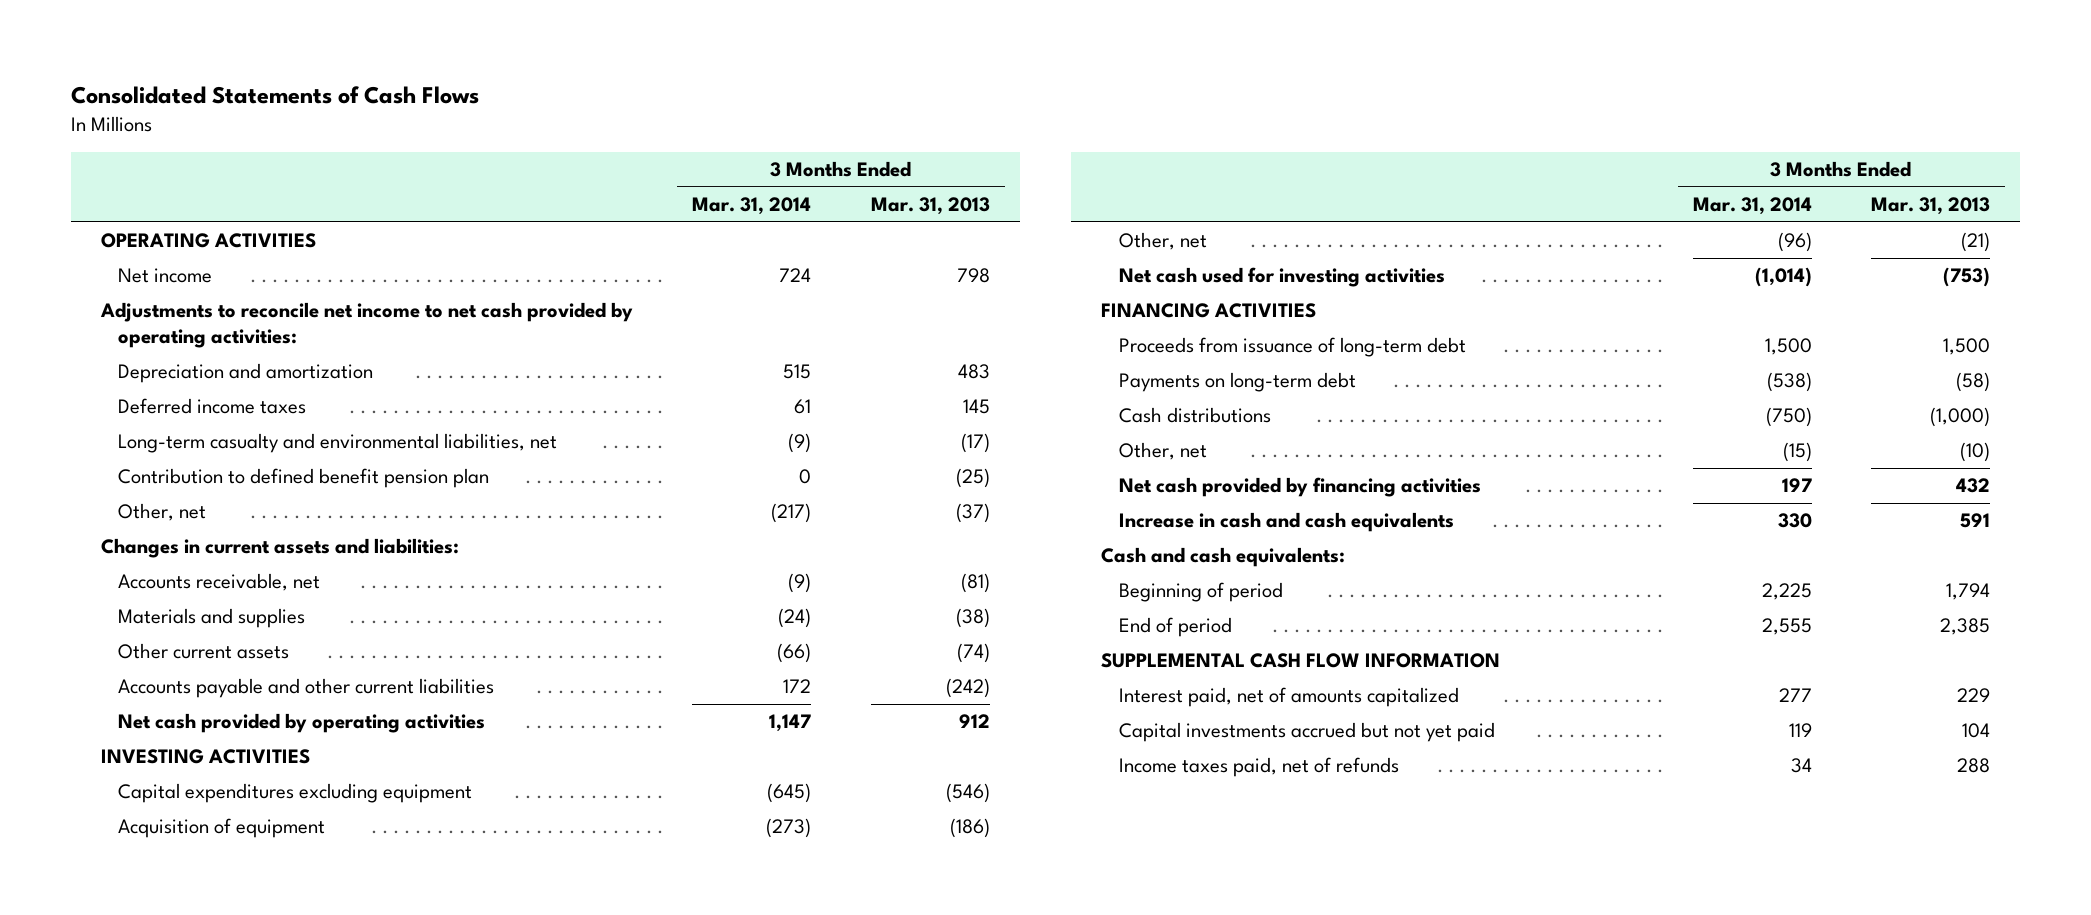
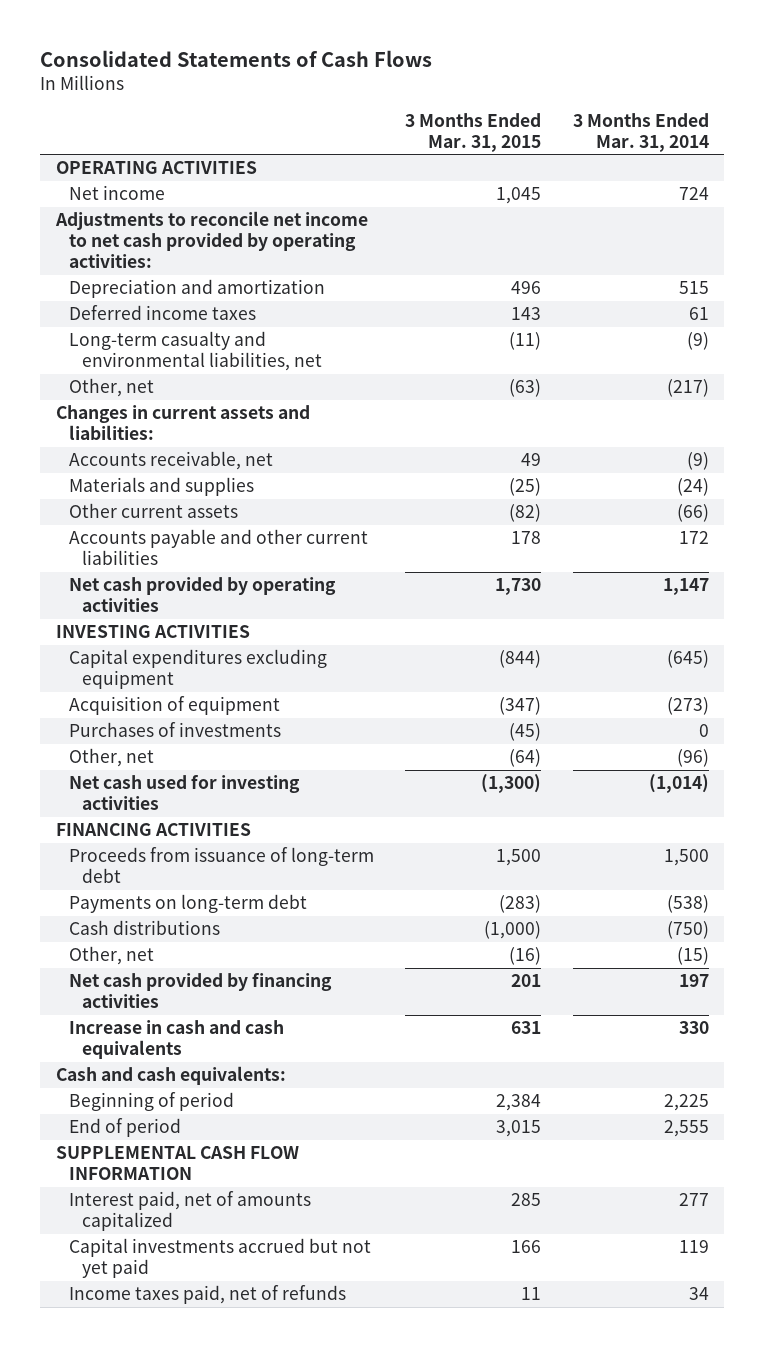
[870,197,990,216] Mar. 31, 2013 -> none
none -> [405,112,542,152] 3 Months Ended Mar. 31, 2015
[118,468,490,489] Contribution to defined benefit pension plan -> none
none -> [68,722,281,738] Purchases of investments

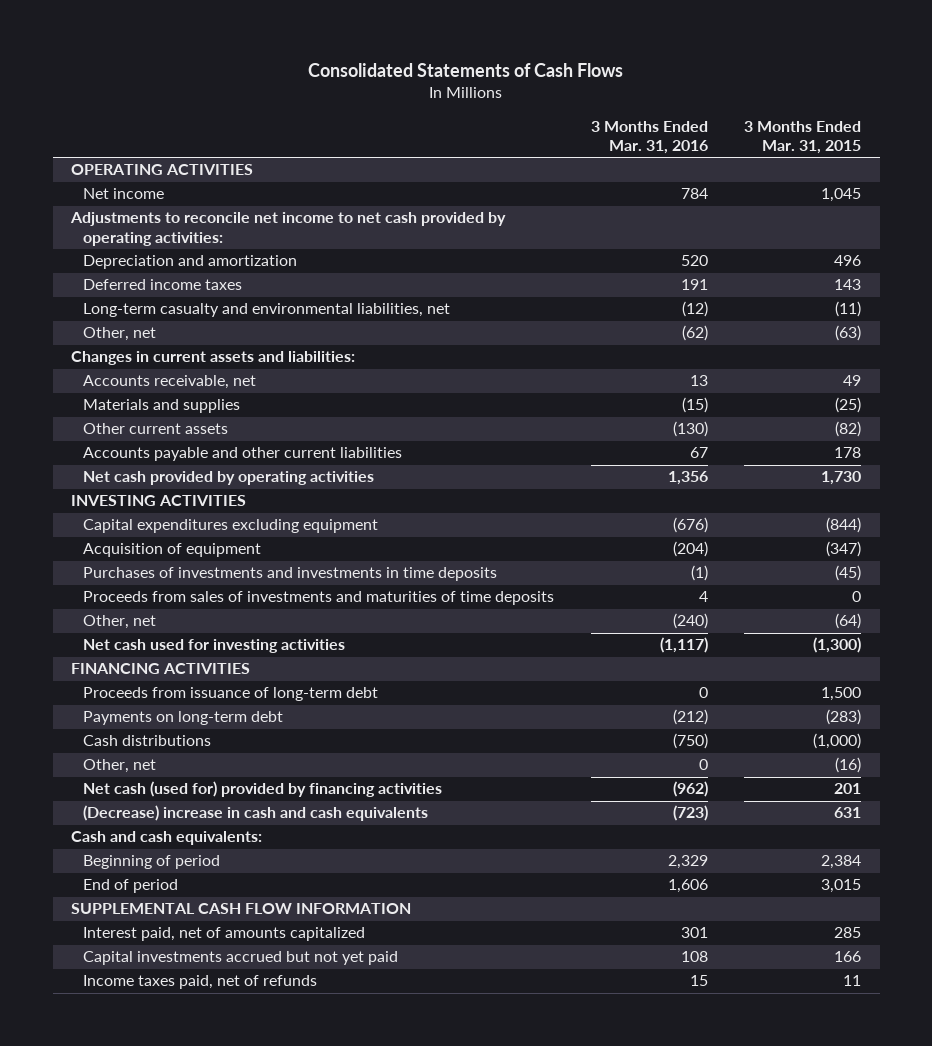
[572,112,709,152] 3 Months Ended Mar. 31, 2014 -> none
none -> [590,120,708,155] 3 Months Ended Mar. 31, 2016
[68,722,281,738] Purchases of investments -> [83,567,498,582] Purchases of investments and investments in time deposits
none -> [83,591,555,606] Proceeds from sales of investments and maturities of time deposits
[68,972,332,1009] Net cash provided by financing activities -> [83,781,443,798] Net cash (used for) provided by financing activities
[68,1020,284,1060] Increase in cash and cash equivalents -> [83,805,429,822] (Decrease) increase in cash and cash equivalents

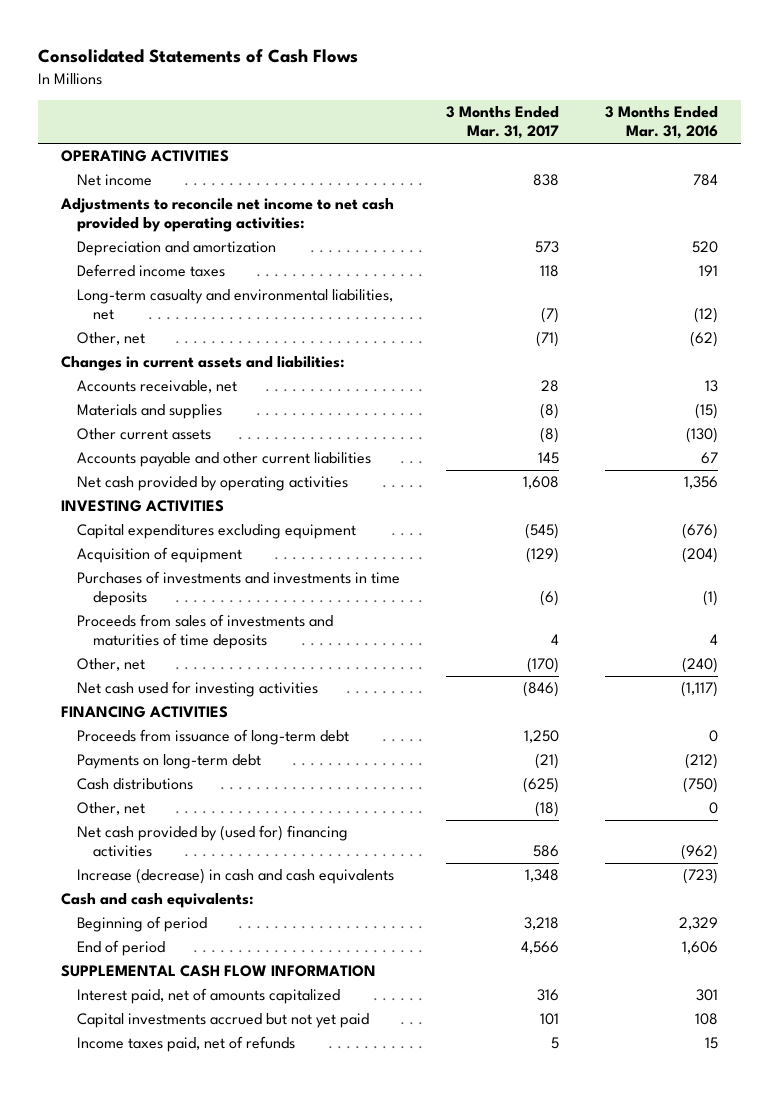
[744,120,862,155] 3 Months Ended Mar. 31, 2015 -> none
none -> [445,106,559,140] 3 Months Ended Mar. 31, 2017
[83,781,443,798] Net cash (used for) provided by financing activities -> [76,825,348,858] Net cash provided by (used for) financing activities
[83,805,429,822] (Decrease) increase in cash and cash equivalents -> [76,868,394,885] Increase (decrease) in cash and cash equivalents

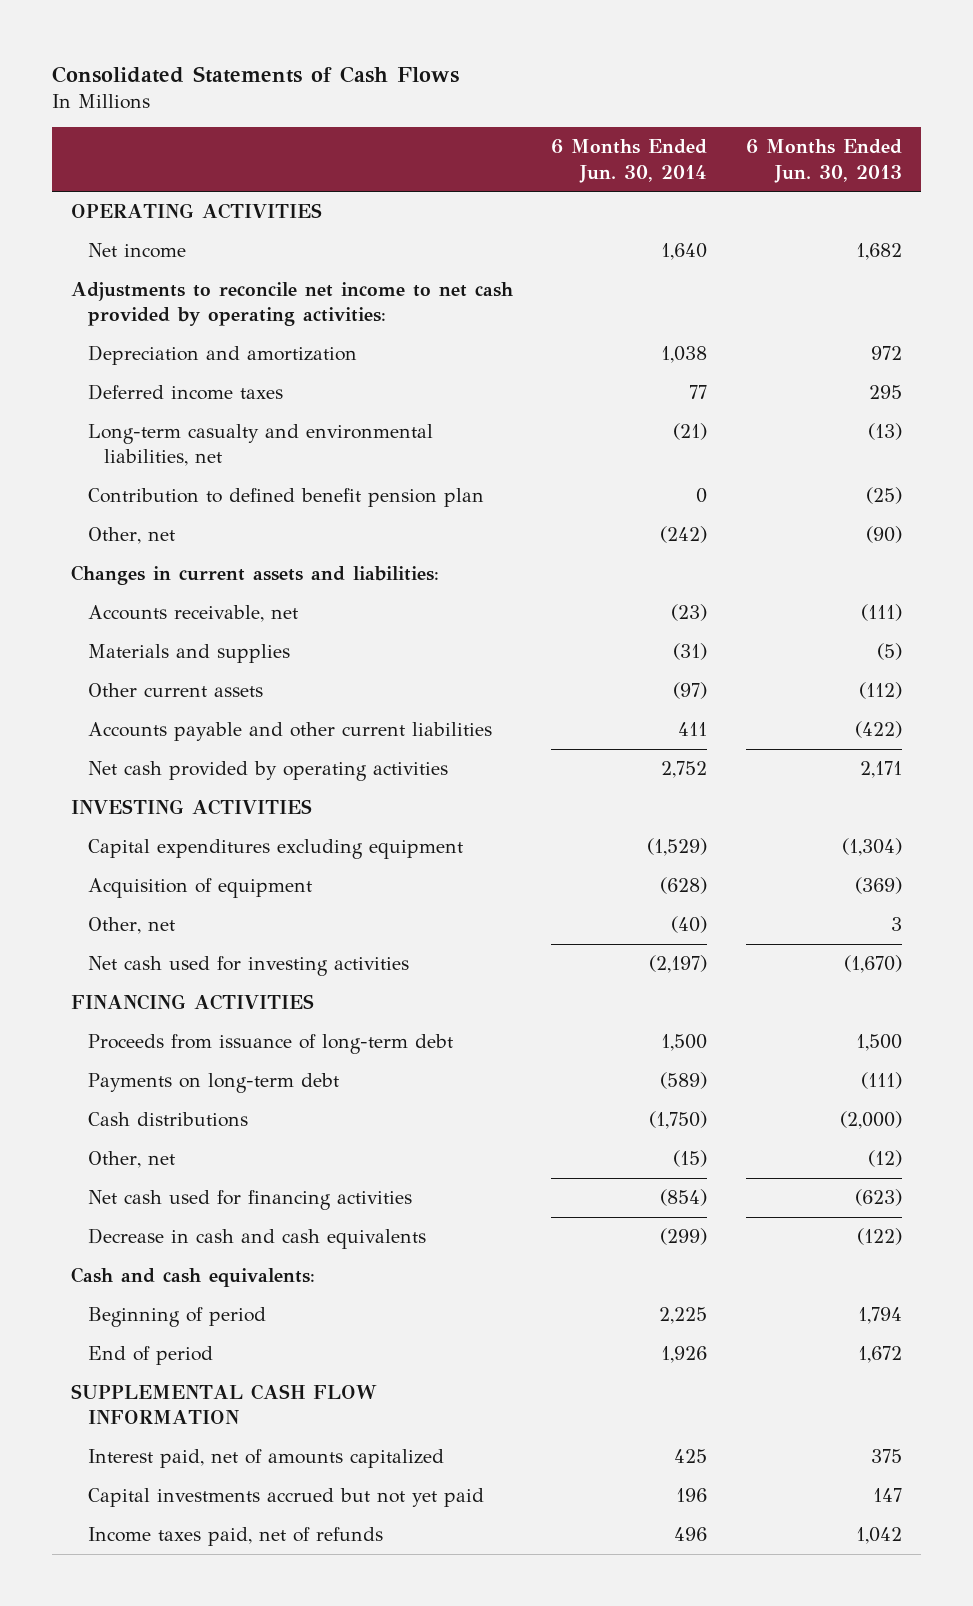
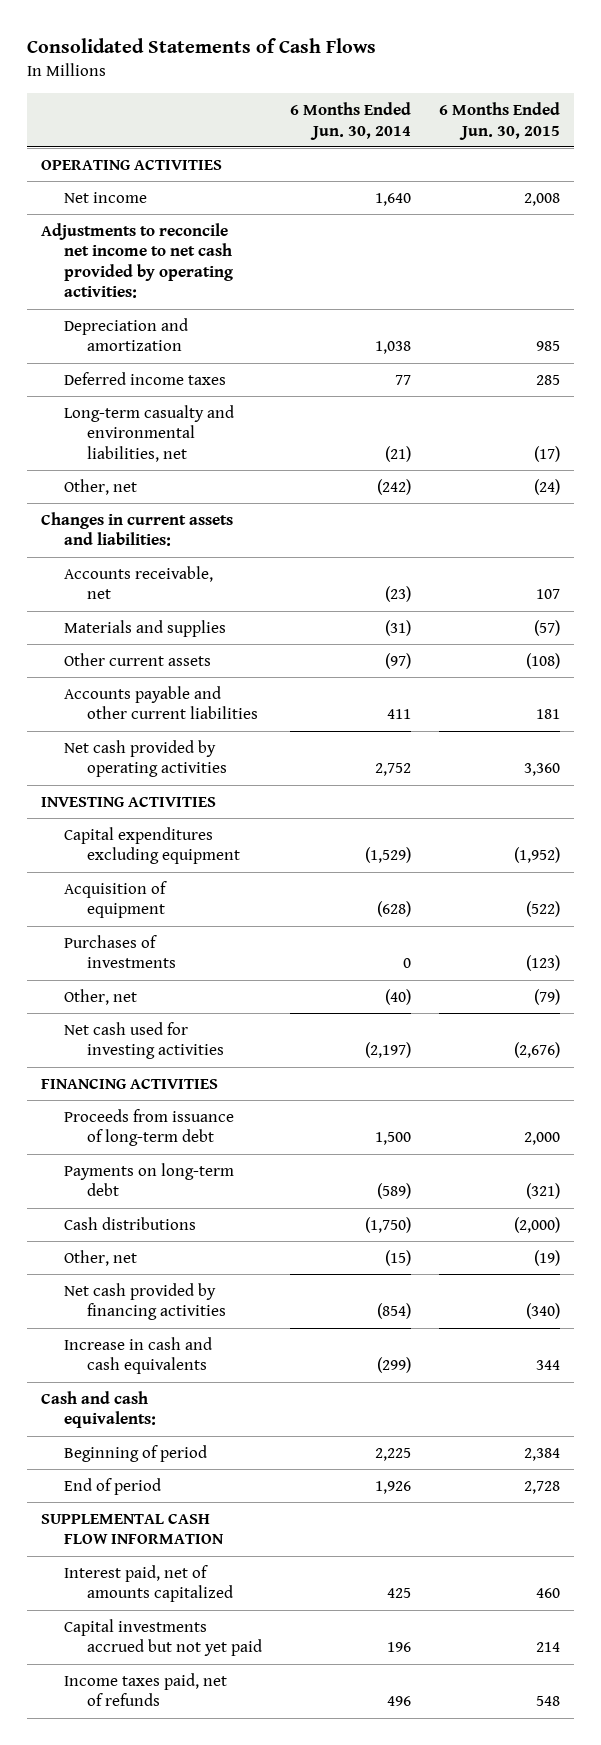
[745,139,902,183] 6 Months Ended Jun. 30, 2013 -> none
none -> [438,102,560,140] 6 Months Ended Jun. 30, 2015
[87,488,484,508] Contribution to defined benefit pension plan -> none
none -> [64,934,177,969] Purchases of investments
[87,1190,412,1211] Net cash used for financing activities -> [64,1282,227,1321] Net cash provided by financing activities
[87,1228,426,1250] Decrease in cash and cash equivalents -> [64,1336,213,1375] Increase in cash and cash equivalents

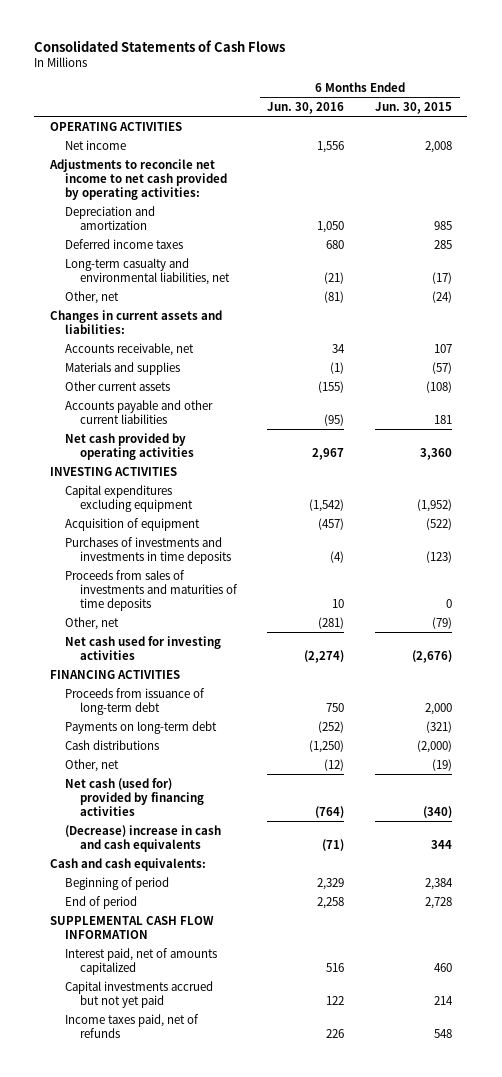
[289,102,411,140] 6 Months Ended Jun. 30, 2014 -> none
none -> [267,102,345,115] Jun. 30, 2016
[64,934,177,969] Purchases of investments -> [64,536,231,564] Purchases of investments and investments in time deposits
none -> [64,569,238,612] Proceeds from sales of investments and maturities of time deposits
[64,1282,227,1321] Net cash provided by financing activities -> [64,777,204,817] Net cash (used for) provided by financing activities
[64,1336,213,1375] Increase in cash and cash equivalents -> [64,824,221,852] (Decrease) increase in cash and cash equivalents

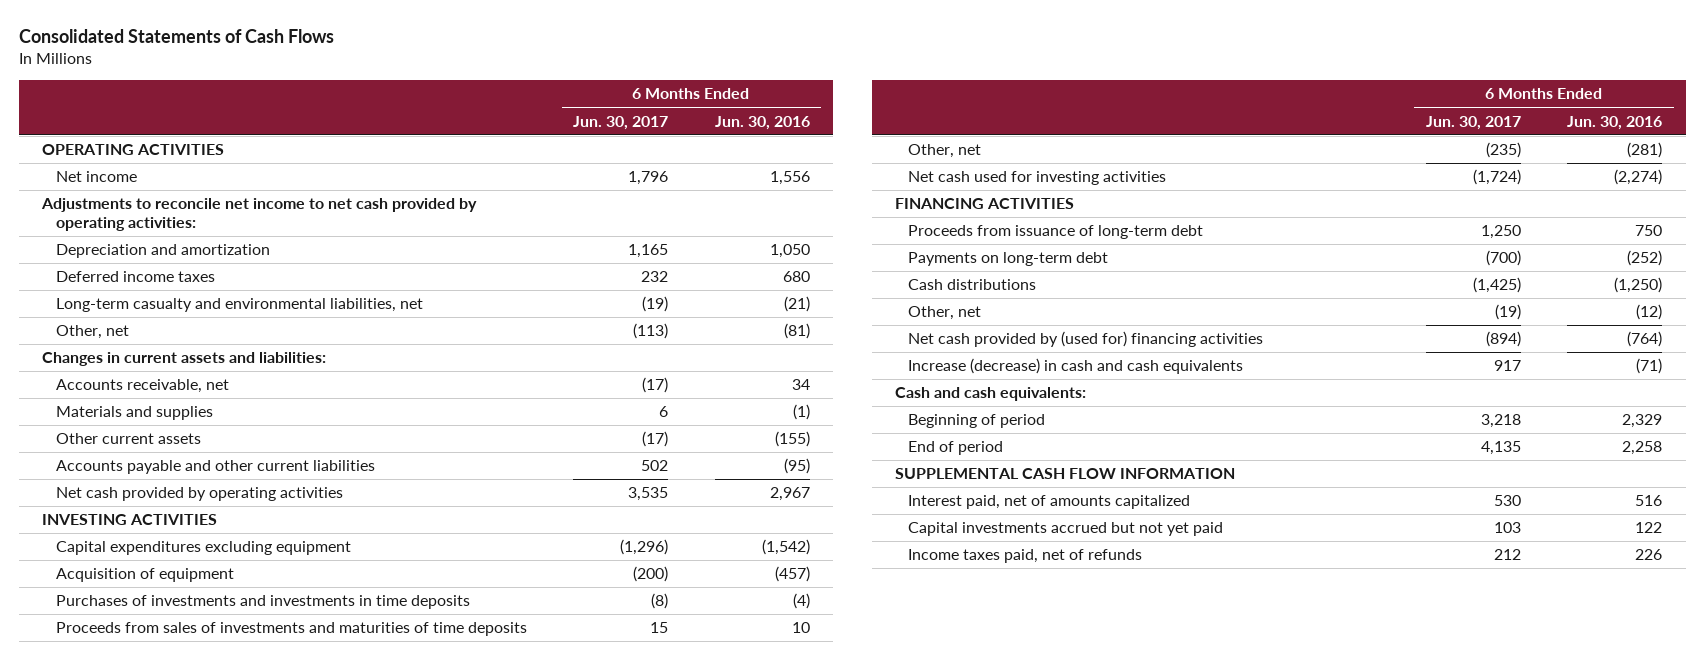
[374,102,452,115] Jun. 30, 2015 -> none
none -> [573,115,669,130] Jun. 30, 2017
[64,777,204,817] Net cash (used for) provided by financing activities -> [908,331,1264,348] Net cash provided by (used for) financing activities
[64,824,221,852] (Decrease) increase in cash and cash equivalents -> [908,358,1244,375] Increase (decrease) in cash and cash equivalents

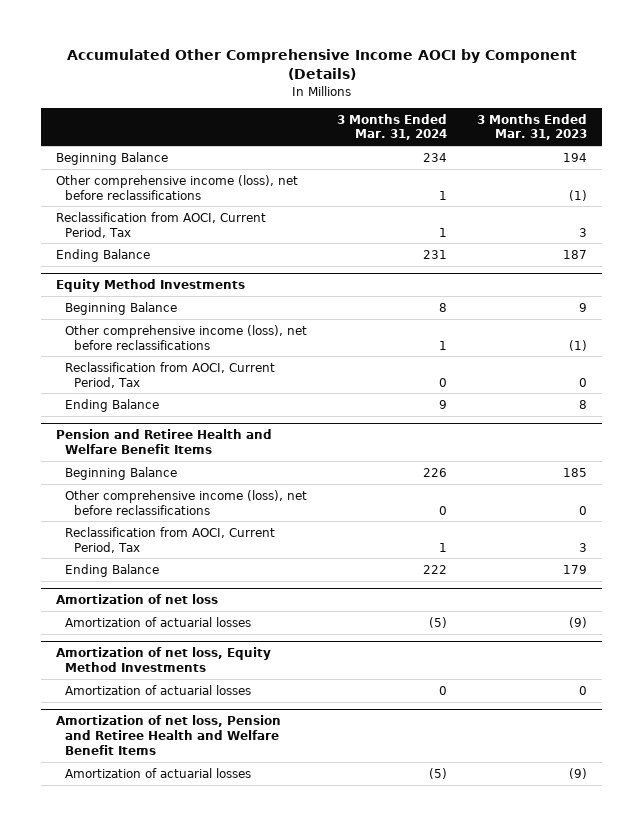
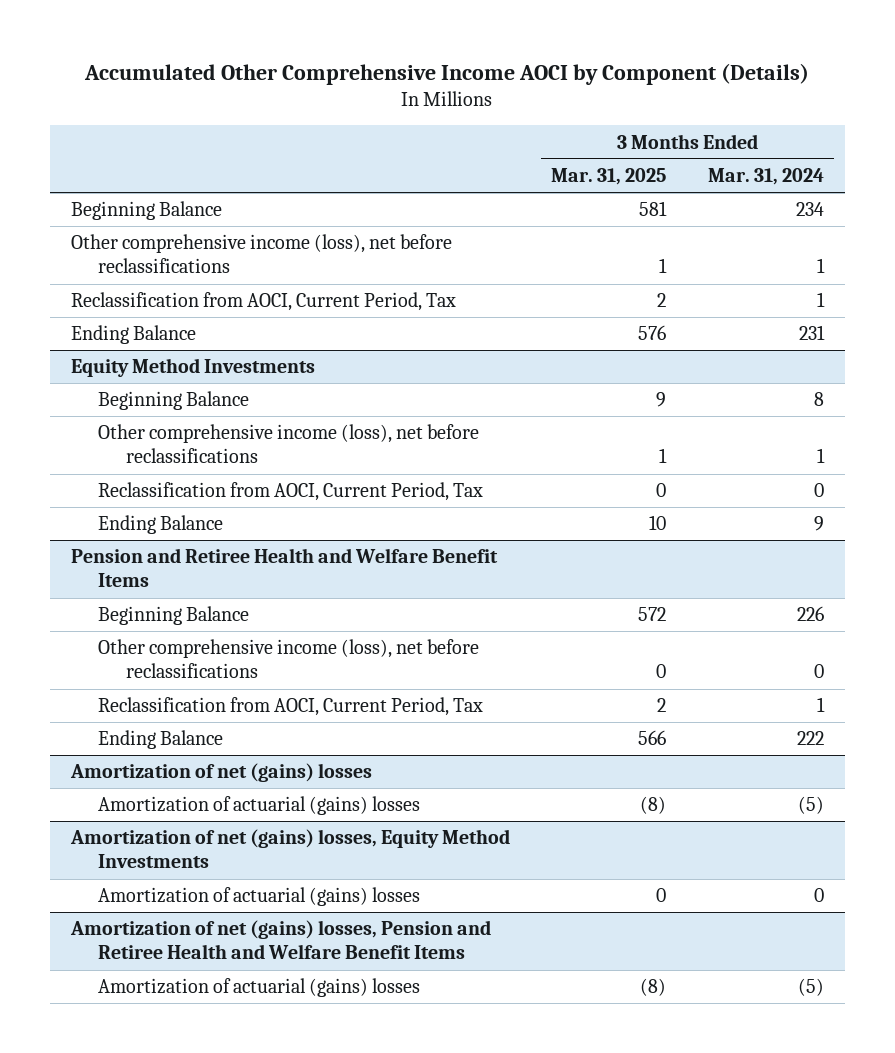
[476,113,587,141] 3 Months Ended Mar. 31, 2023 -> none
none -> [551,168,667,186] Mar. 31, 2025
[56,594,219,605] Amortization of net loss -> [69,763,372,783] Amortization of net (gains) losses
[65,616,252,627] Amortization of actuarial losses -> [98,796,421,816] Amortization of actuarial (gains) losses
[56,647,272,672] Amortization of net loss, Equity Method Investments -> [69,829,510,869] Amortization of net (gains) losses, Equity Method Investments
[65,684,252,695] Amortization of actuarial losses -> [98,887,421,907] Amortization of actuarial (gains) losses
[56,715,282,755] Amortization of net loss, Pension and Retiree Health and Welfare Benefit Items -> [69,920,491,960] Amortization of net (gains) losses, Pension and Retiree Health and Welfare Benefit Items
[65,767,252,778] Amortization of actuarial losses -> [98,978,421,998] Amortization of actuarial (gains) losses

